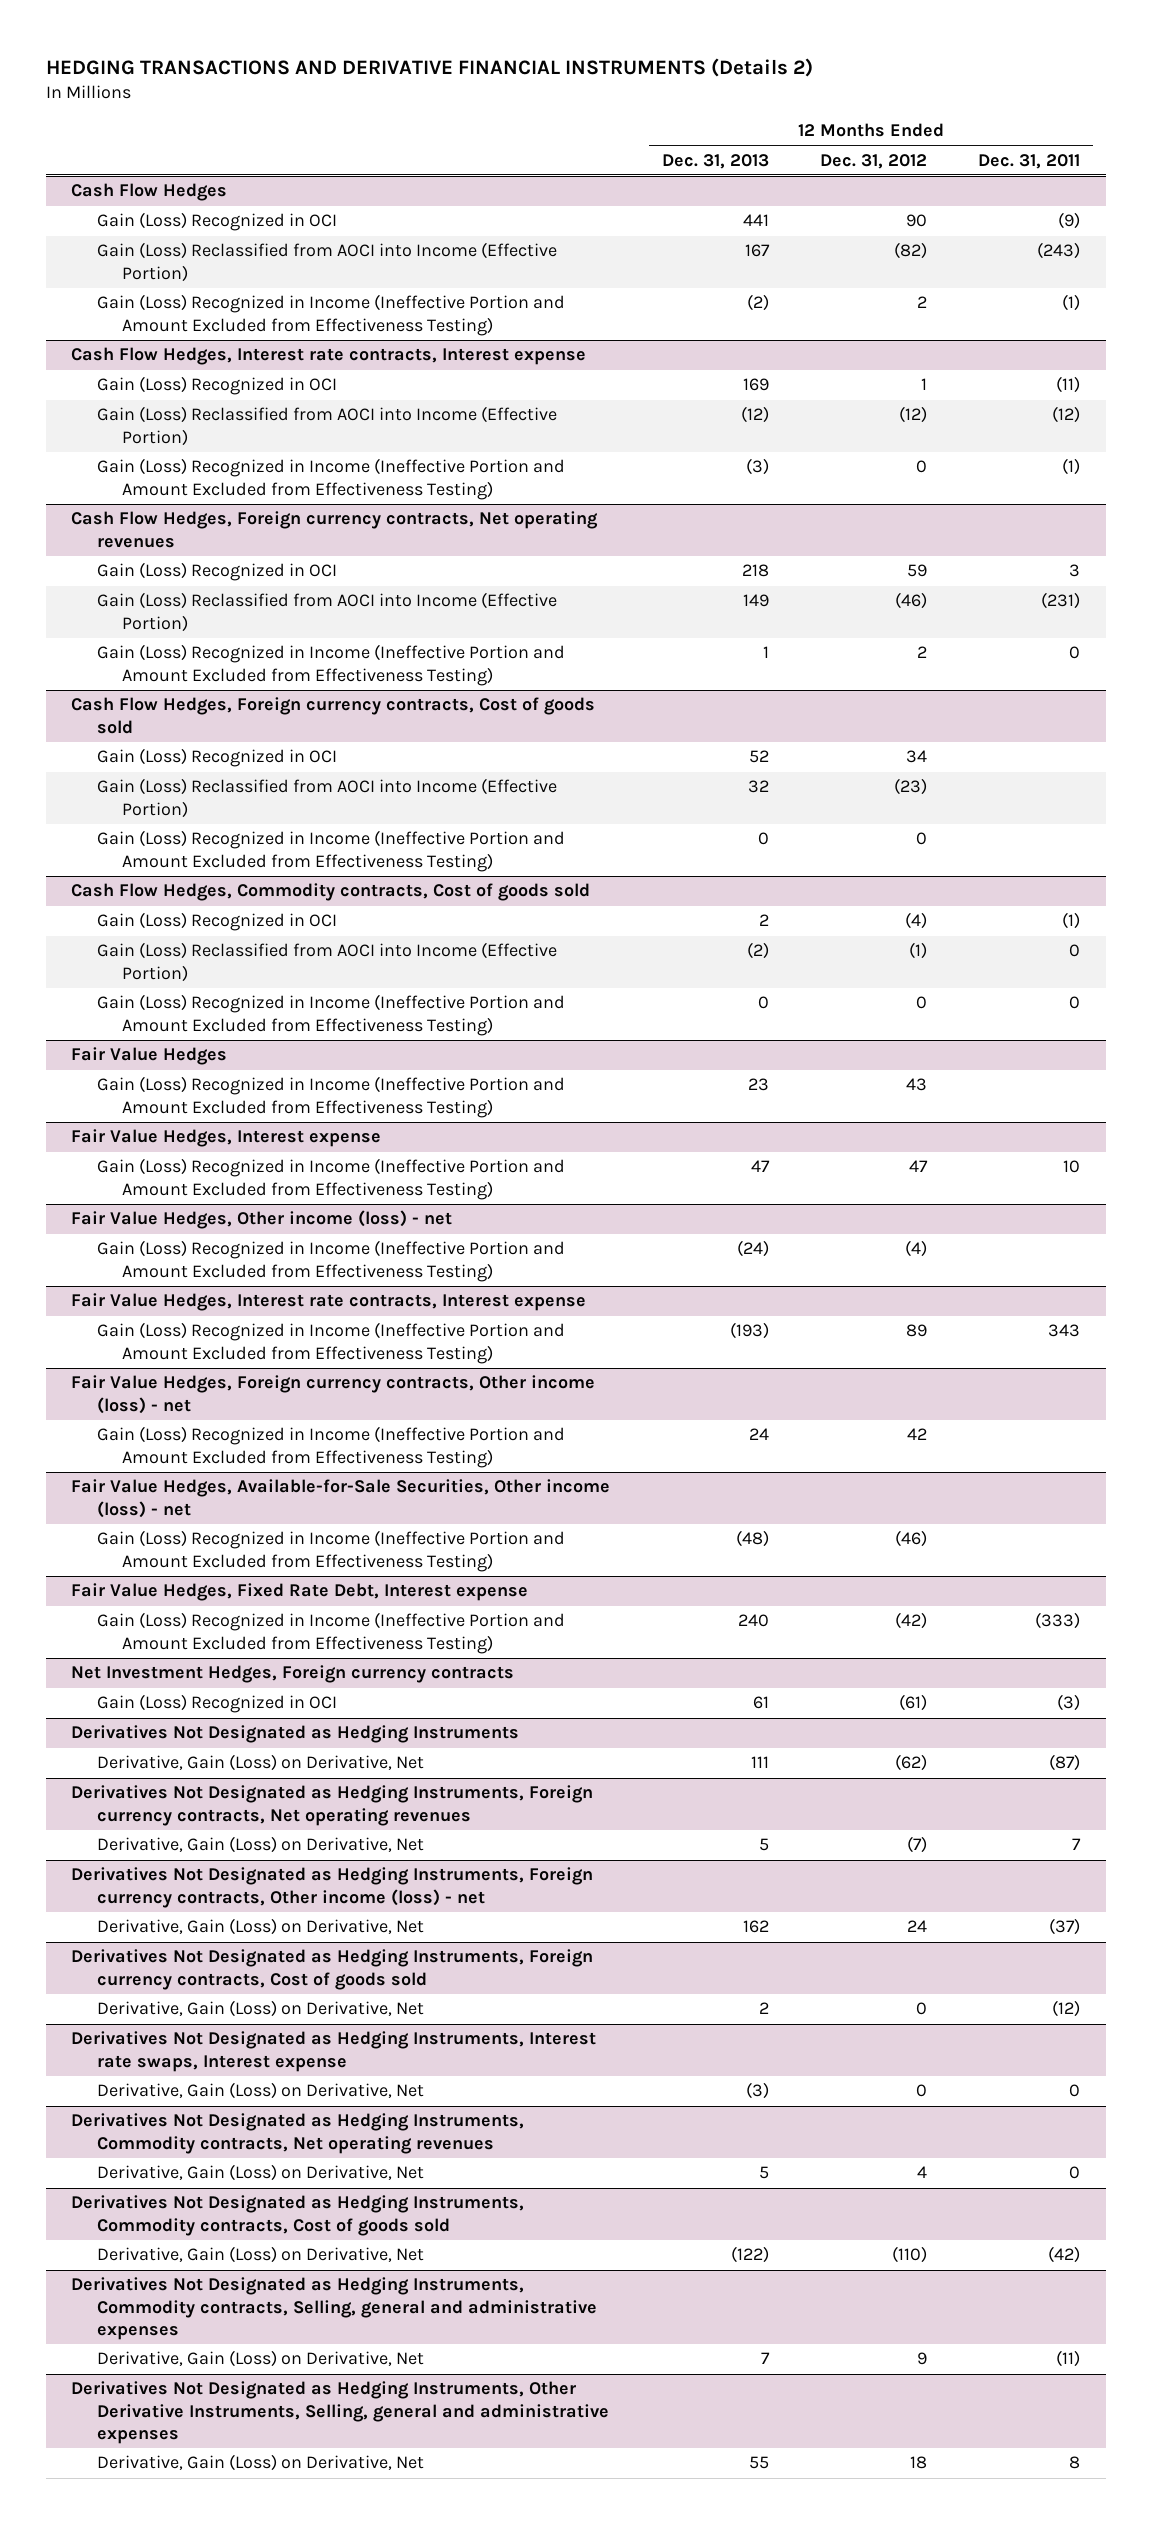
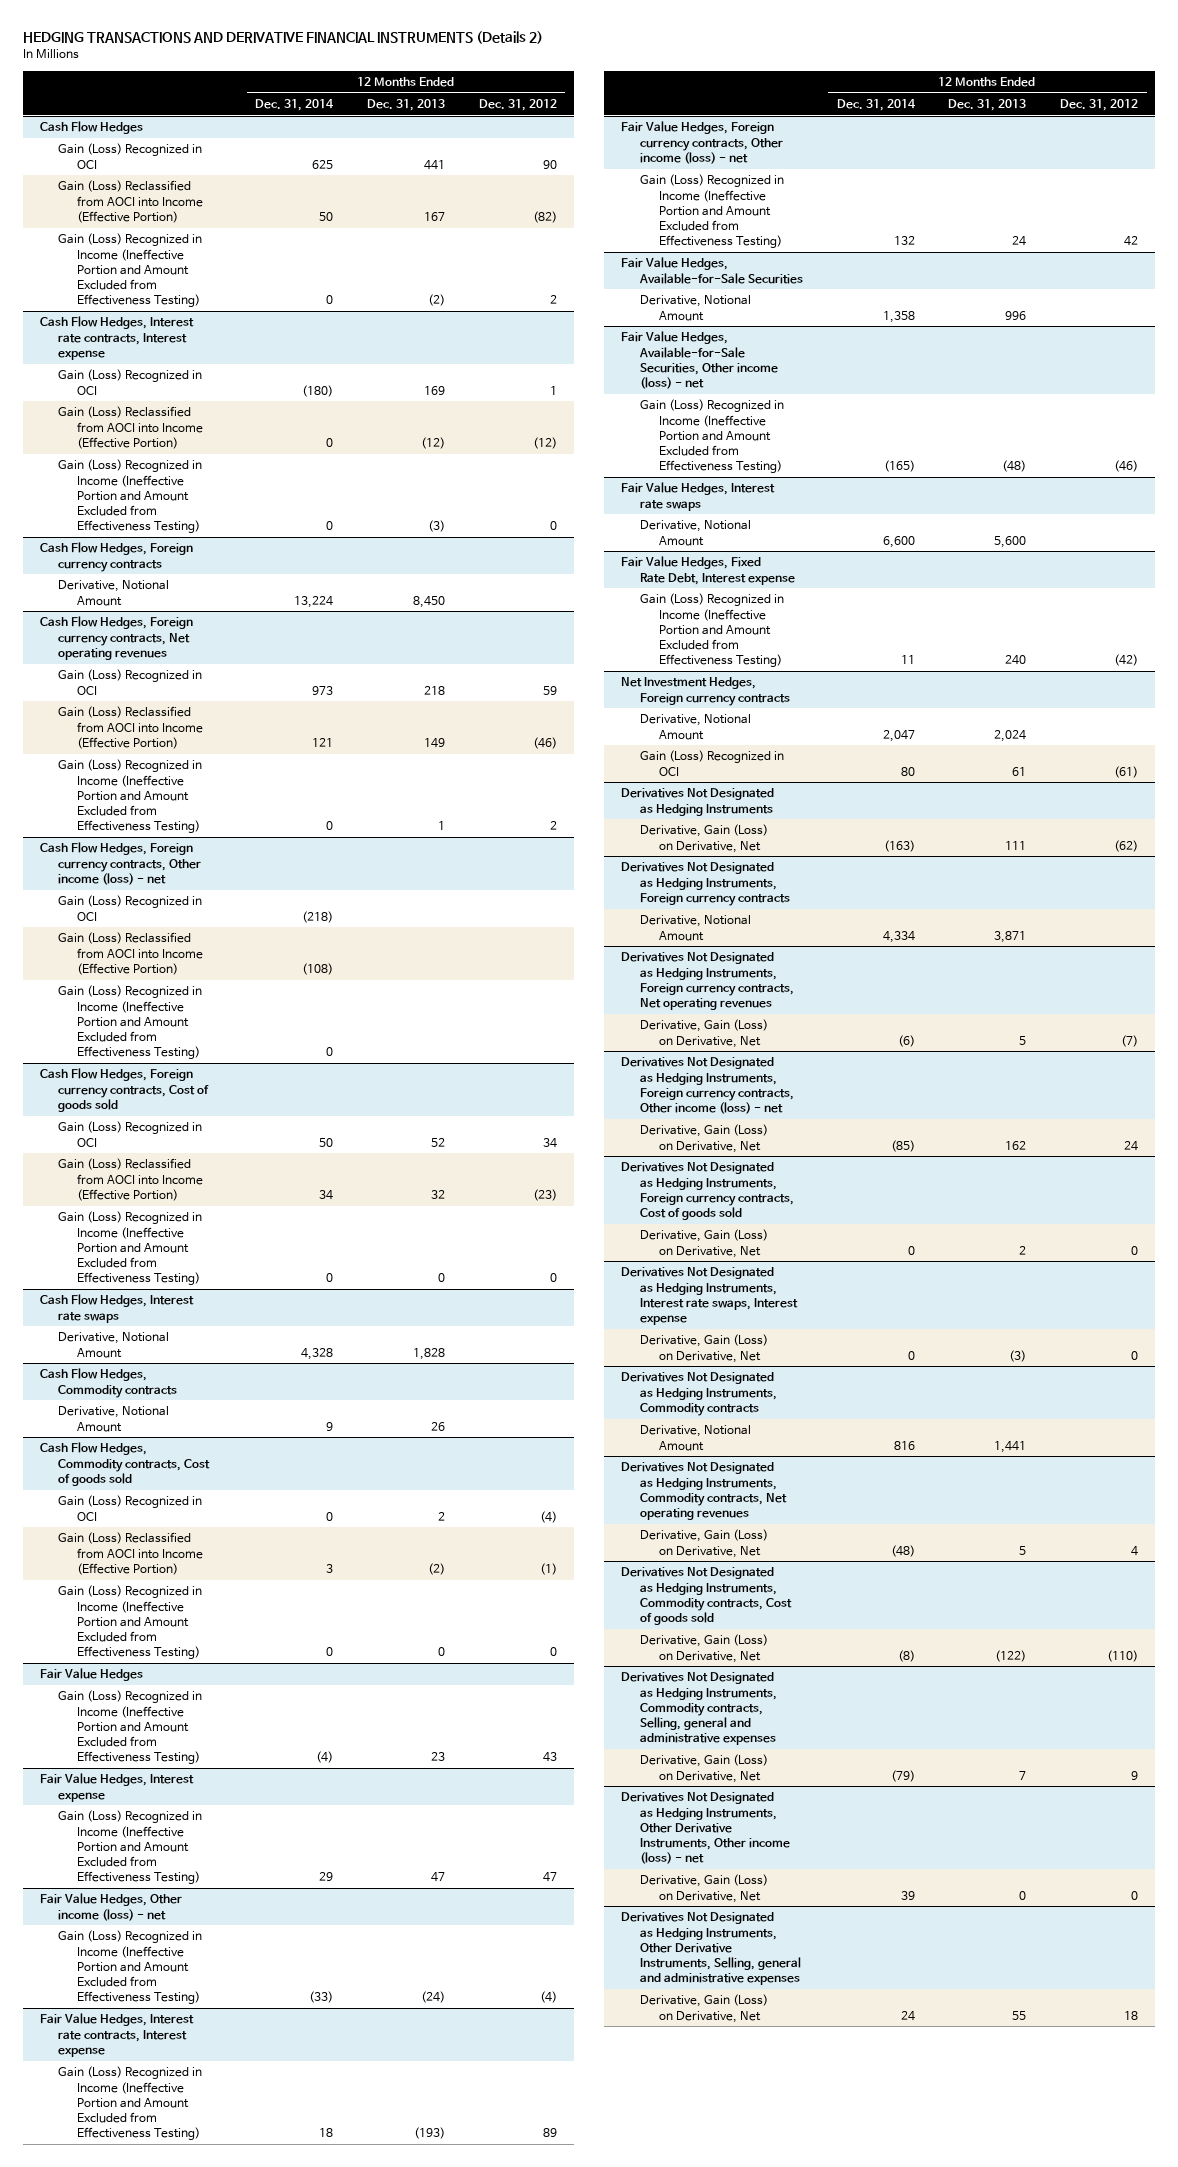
[978,153,1081,169] Dec. 31, 2011 -> none
none -> [255,99,335,112] Dec. 31, 2014
none -> [39,542,193,572] Cash Flow Hedges, Foreign currency contracts
none -> [58,580,170,606] Derivative, Notional Amount
none -> [39,842,202,885] Cash Flow Hedges, Foreign currency contracts, Other income (loss) - net
none -> [58,895,203,921] Gain (Loss) Recognized in OCI
none -> [58,932,204,975] Gain (Loss) Reclassified from AOCI into Income (Effective Portion)
none -> [58,985,203,1060] Gain (Loss) Recognized in Income (Ineffective Portion and Amount Excluded from Effectiveness Testing)
none -> [39,1294,194,1323] Cash Flow Hedges, Interest rate swaps
none -> [58,1332,170,1358] Derivative, Notional Amount
none -> [39,1368,178,1398] Cash Flow Hedges, Commodity contracts
none -> [58,1406,170,1432] Derivative, Notional Amount
none -> [621,257,803,284] Fair Value Hedges, Available-for-Sale Securities
none -> [639,295,751,321] Derivative, Notional Amount
none -> [621,482,776,511] Fair Value Hedges, Interest rate swaps
none -> [639,520,751,546] Derivative, Notional Amount
none -> [639,714,751,740] Derivative, Notional Amount
none -> [621,862,790,906] Derivatives Not Designated as Hedging Instruments, Foreign currency contracts
none -> [639,915,751,941] Derivative, Notional Amount
none -> [621,1372,777,1416] Derivatives Not Designated as Hedging Instruments, Commodity contracts
none -> [639,1425,751,1451] Derivative, Notional Amount
none -> [621,1792,790,1865] Derivatives Not Designated as Hedging Instruments, Other Derivative Instruments, Other income (loss) - net
none -> [639,1874,768,1903] Derivative, Gain (Loss) on Derivative, Net

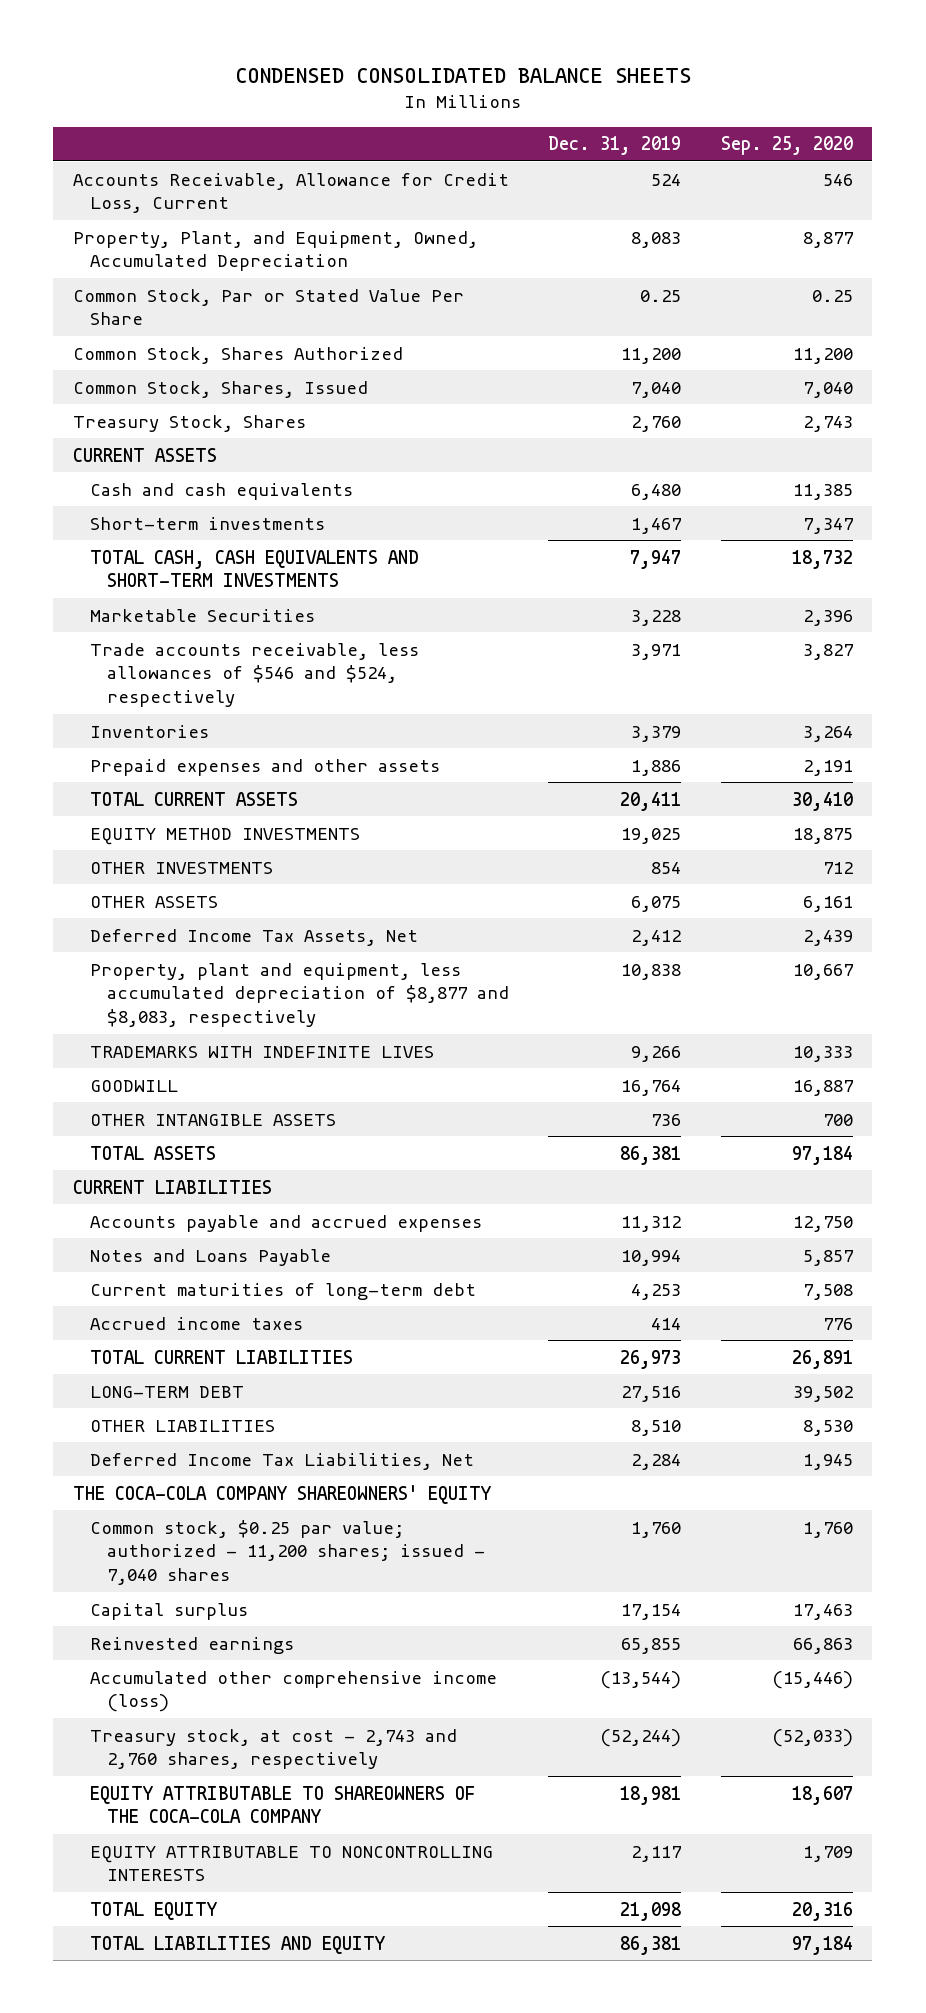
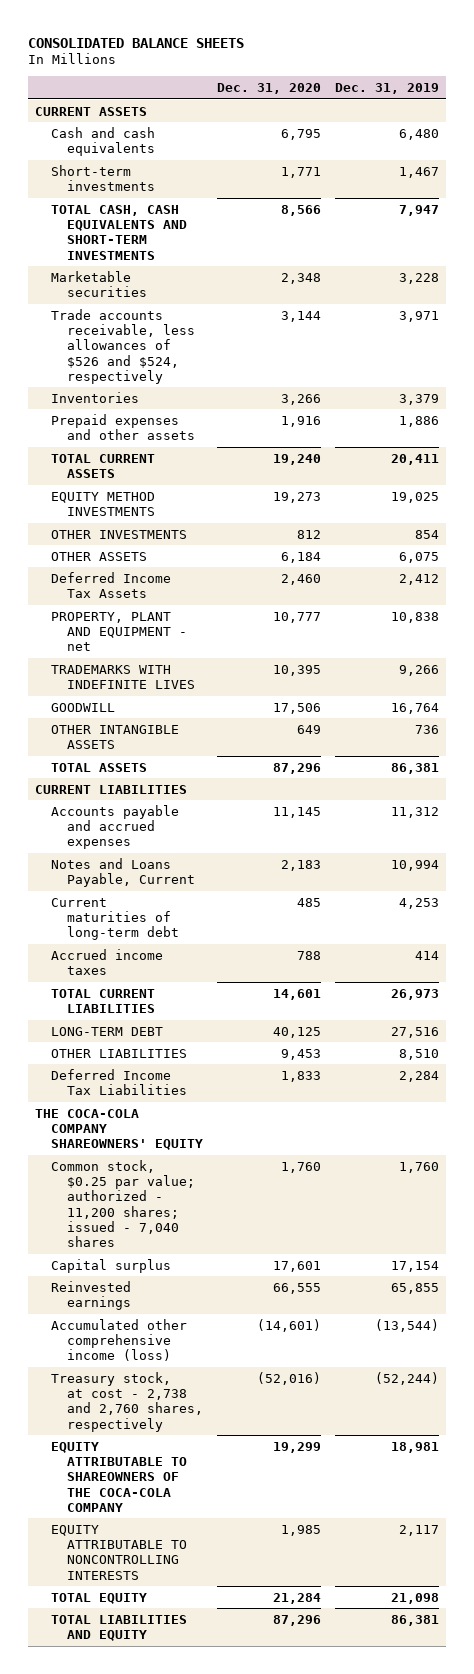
[234,67,691,83] CONDENSED CONSOLIDATED BALANCE SHEETS -> [28,37,245,48] CONSOLIDATED BALANCE SHEETS
[720,136,853,156] Sep. 25, 2020 -> none
none -> [217,83,322,95] Dec. 31, 2020
[73,172,510,214] Accounts Receivable, Allowance for Credit Loss, Current -> none
[73,230,479,272] Property, Plant, and Equipment, Owned, Accumulated Depreciation -> none
[73,288,465,326] Common Stock, Par or Stated Value Per Share -> none
[73,346,404,364] Common Stock, Shares Authorized -> none
[73,380,369,398] Common Stock, Shares, Issued -> none
[73,414,307,432] Treasury Stock, Shares -> none
[90,608,316,622] Marketable Securities -> [51,270,148,297] Marketable securities
[90,642,420,708] Trade accounts receivable, less allowances of $546 and $524, respectively -> [51,308,196,384] Trade accounts receivable, less allowances of $526 and $524, respectively
[90,928,419,946] Deferred Income Tax Assets, Net -> [51,571,172,598] Deferred Income Tax Assets
[90,962,510,1028] Property, plant and equipment, less accumulated depreciation of $8,877 and $8,083, respectively -> [51,611,188,652] PROPERTY, PLANT AND EQUIPMENT - net
[90,1248,332,1266] Notes and Loans Payable -> [51,857,196,887] Notes and Loans Payable, Current
[90,1452,475,1470] Deferred Income Tax Liabilities, Net -> [51,1068,188,1095] Deferred Income Tax Liabilities
[90,1728,458,1770] Treasury stock, at cost - 2,743 and 2,760 shares, respectively -> [51,1371,204,1432] Treasury stock, at cost - 2,738 and 2,760 shares, respectively

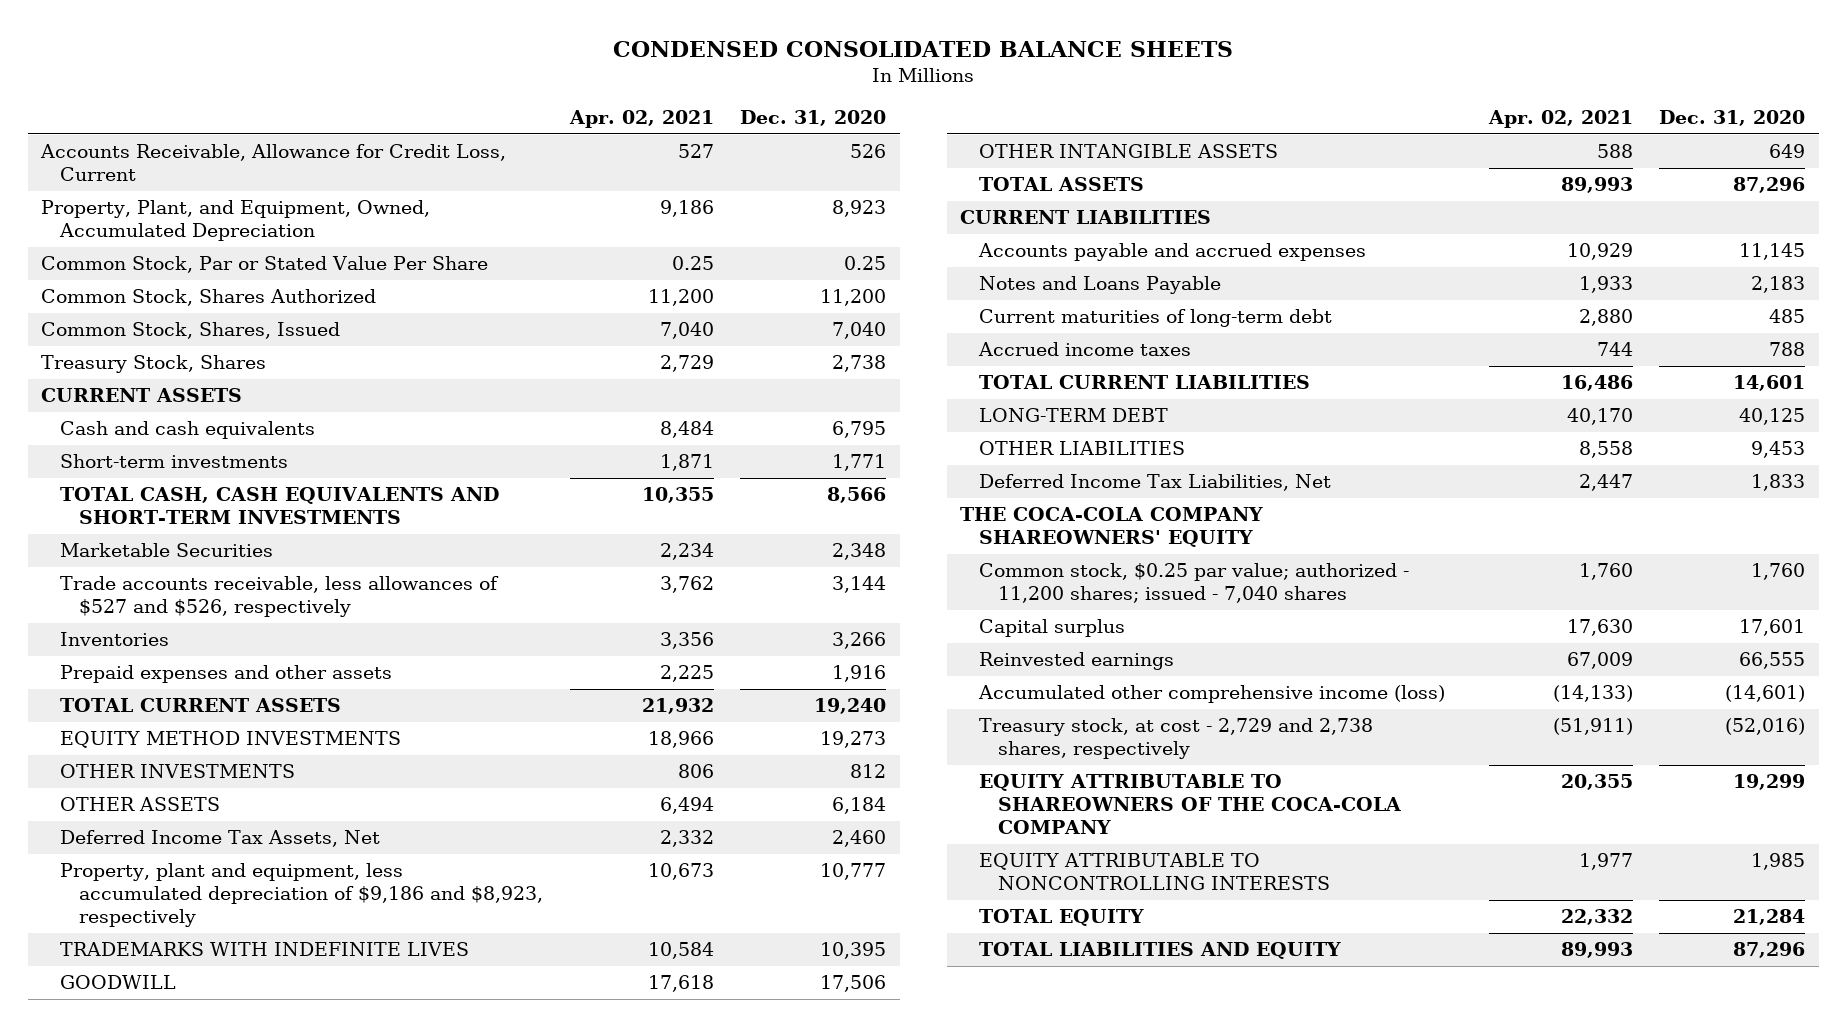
[28,37,245,48] CONSOLIDATED BALANCE SHEETS -> [613,40,1234,57] CONDENSED CONSOLIDATED BALANCE SHEETS
[335,83,440,95] Dec. 31, 2019 -> none
none -> [568,110,714,129] Apr. 02, 2021
none -> [40,144,507,182] Accounts Receivable, Allowance for Credit Loss, Current
none -> [41,200,431,242] Property, Plant, and Equipment, Owned, Accumulated Depreciation
none -> [41,256,489,274] Common Stock, Par or Stated Value Per Share
none -> [41,289,377,307] Common Stock, Shares Authorized
none -> [41,322,341,340] Common Stock, Shares, Issued
none -> [41,355,267,374] Treasury Stock, Shares
[51,270,148,297] Marketable securities -> [60,543,274,558] Marketable Securities
[51,308,196,384] Trade accounts receivable, less allowances of $526 and $524, respectively -> [60,576,500,618] Trade accounts receivable, less allowances of $527 and $526, respectively
[51,571,172,598] Deferred Income Tax Assets -> [60,830,381,848] Deferred Income Tax Assets, Net
[51,611,188,652] PROPERTY, PLANT AND EQUIPMENT - net -> [60,863,544,928] Property, plant and equipment, less accumulated depreciation of $9,186 and $8,923, respectively
[51,857,196,887] Notes and Loans Payable, Current -> [979,276,1222,295] Notes and Loans Payable
[51,1068,188,1095] Deferred Income Tax Liabilities -> [979,474,1332,492] Deferred Income Tax Liabilities, Net
[51,1371,204,1432] Treasury stock, at cost - 2,738 and 2,760 shares, respectively -> [979,718,1374,760] Treasury stock, at cost - 2,729 and 2,738 shares, respectively

